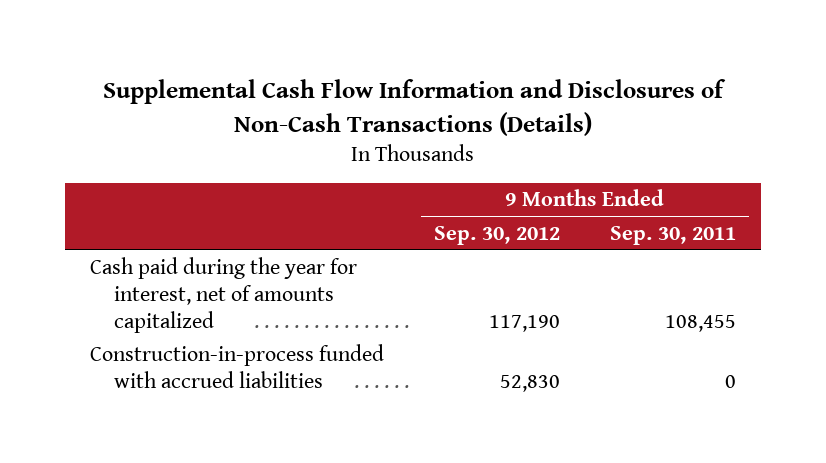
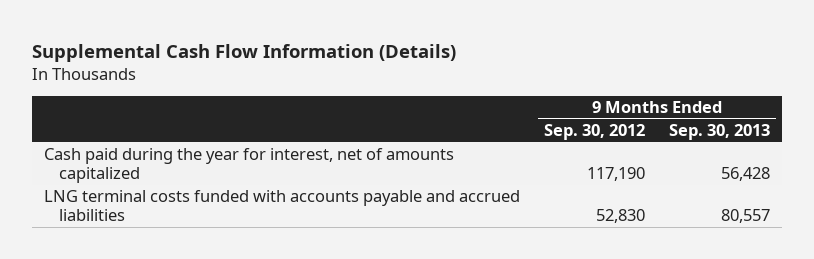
[102,79,726,136] Supplemental Cash Flow Information and Disclosures of Non-Cash Transactions (Details) -> [32,43,457,62] Supplemental Cash Flow Information (Details)
[609,225,736,245] Sep. 30, 2011 -> none
none -> [668,124,770,141] Sep. 30, 2013
[89,344,384,389] Construction-in-process funded with accrued liabilities -> [44,190,521,222] LNG terminal costs funded with accounts payable and accrued liabilities

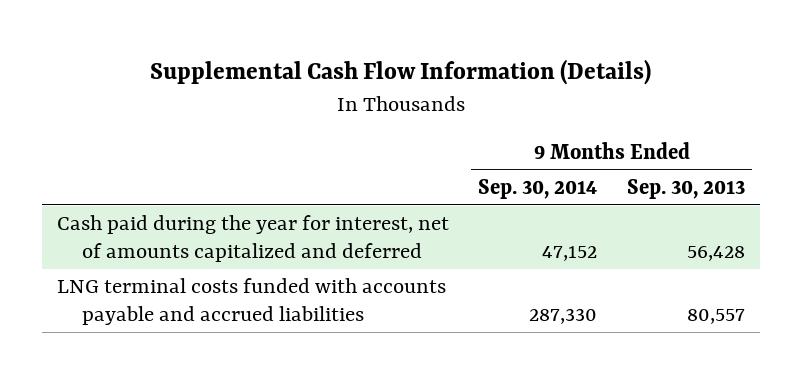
[543,124,645,141] Sep. 30, 2012 -> none
none -> [478,178,598,199] Sep. 30, 2014
[44,148,455,184] Cash paid during the year for interest, net of amounts capitalized -> [57,215,450,262] Cash paid during the year for interest, net of amounts capitalized and deferred

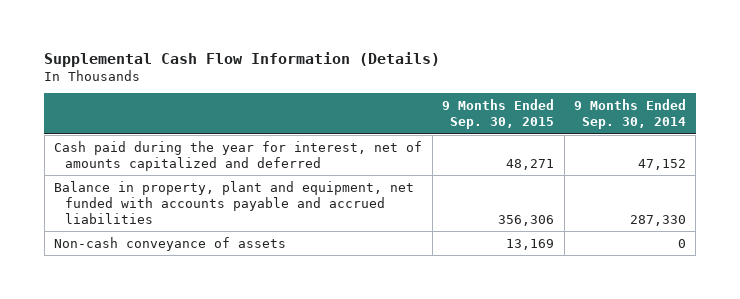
[626,178,745,199] Sep. 30, 2013 -> none
none -> [442,99,555,130] 9 Months Ended Sep. 30, 2015
[57,278,447,325] LNG terminal costs funded with accounts payable and accrued liabilities -> [54,180,415,224] Balance in property, plant and equipment, net funded with accounts payable and accrued liabilities
none -> [54,236,287,251] Non-cash conveyance of assets

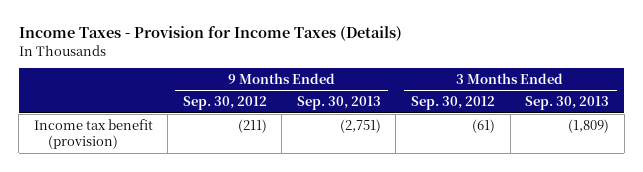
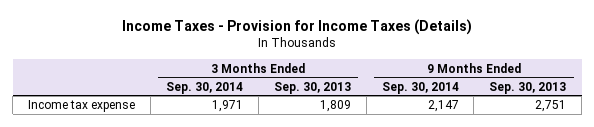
[182,96,267,111] Sep. 30, 2012 -> none
[411,96,496,111] Sep. 30, 2012 -> none
none -> [165,81,243,94] Sep. 30, 2014
none -> [381,81,459,94] Sep. 30, 2014
[33,118,153,150] Income tax benefit (provision) -> [27,100,135,113] Income tax expense
[339,118,381,133] (2,751) -> [535,100,567,113] 2,751
[568,118,610,133] (1,809) -> [319,100,351,113] 1,809

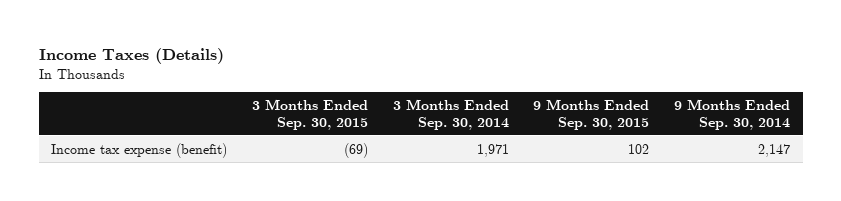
[122,19,473,36] Income Taxes - Provision for Income Taxes (Details) -> [38,48,224,65] Income Taxes (Details)
[273,81,351,94] Sep. 30, 2013 -> none
[489,81,567,94] Sep. 30, 2013 -> none
none -> [251,98,368,130] 3 Months Ended Sep. 30, 2015
none -> [533,98,650,130] 9 Months Ended Sep. 30, 2015
[27,100,135,113] Income tax expense -> [51,142,228,158] Income tax expense (benefit)

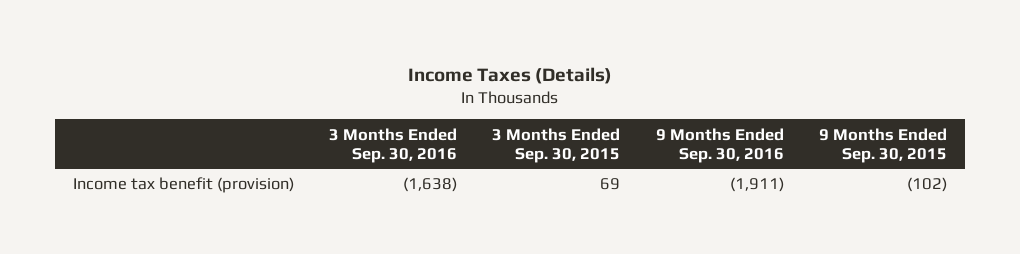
[392,98,509,130] 3 Months Ended Sep. 30, 2014 -> none
[674,98,791,130] 9 Months Ended Sep. 30, 2014 -> none
none -> [328,127,457,163] 3 Months Ended Sep. 30, 2016
none -> [655,127,784,163] 9 Months Ended Sep. 30, 2016
[51,142,228,158] Income tax expense (benefit) -> [72,177,294,194] Income tax benefit (provision)
[343,142,368,158] (69) -> [600,178,621,191] 69
[628,143,650,154] 102 -> [907,177,948,193] (102)

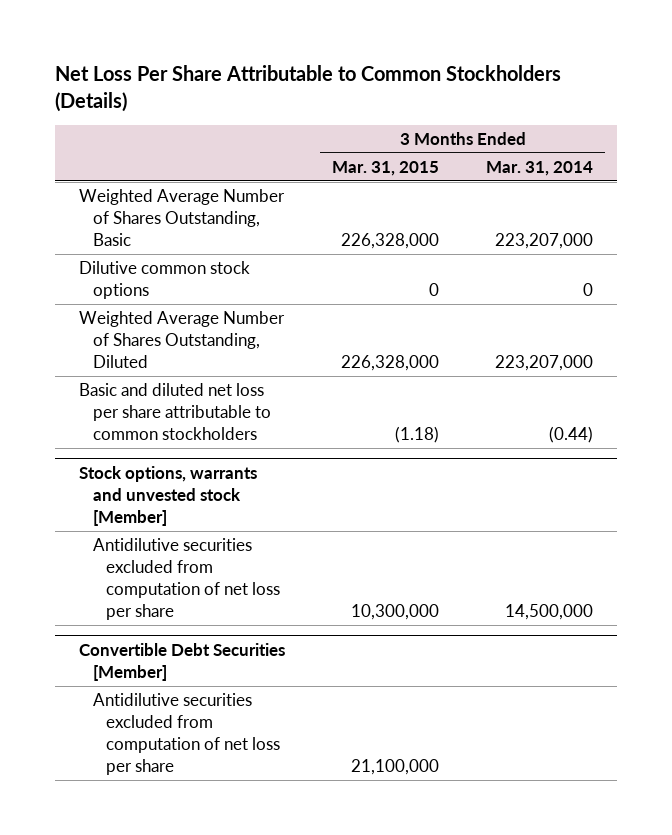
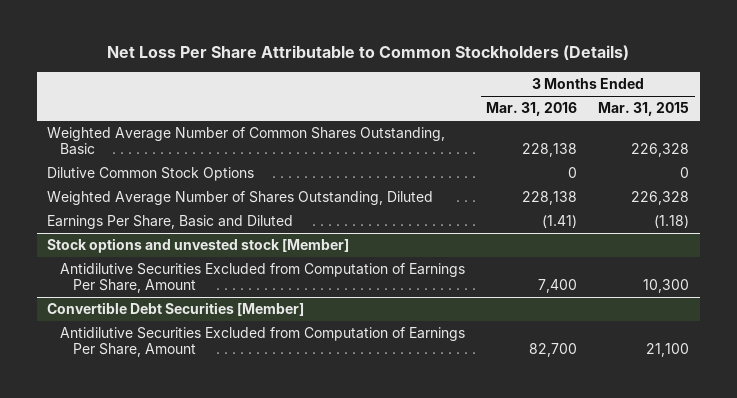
[486,160,594,176] Mar. 31, 2014 -> none
none -> [486,102,578,117] Mar. 31, 2016
[78,189,285,246] Weighted Average Number of Shares Outstanding, Basic -> [47,127,446,156] Weighted Average Number of Common Shares Outstanding, Basic
[340,232,439,249] 226,328,000 -> [631,143,690,158] 226,328
[78,261,250,300] Dilutive common stock options -> [47,167,255,182] Dilutive Common Stock Options
[340,354,439,371] 226,328,000 -> [631,191,690,206] 226,328
[78,383,271,440] Basic and diluted net loss per share attributable to common stockholders -> [47,215,294,230] Earnings Per Share, Basic and Diluted
[78,466,257,526] Stock options, warrants and unvested stock [Member] -> [47,238,350,254] Stock options and unvested stock [Member]
[92,538,281,620] Antidilutive securities excluded from computation of net loss per share -> [60,263,466,294] Antidilutive Securities Excluded from Computation of Earnings Per Share, Amount
[350,603,439,620] 10,300,000 -> [643,279,690,294] 10,300
[92,693,281,775] Antidilutive securities excluded from computation of net loss per share -> [60,327,466,358] Antidilutive Securities Excluded from Computation of Earnings Per Share, Amount
[350,758,439,775] 21,100,000 -> [646,343,690,358] 21,100

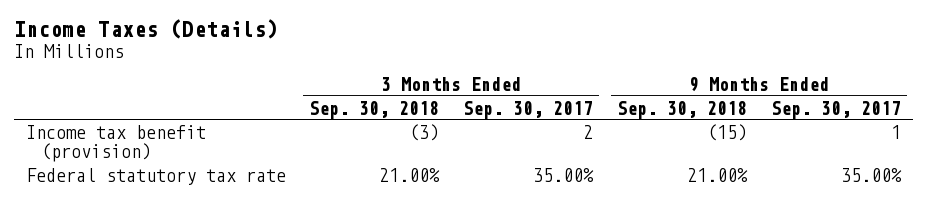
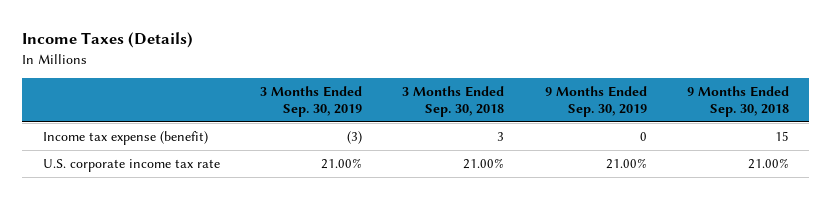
[463,100,594,119] Sep. 30, 2017 -> none
[770,100,901,119] Sep. 30, 2017 -> none
none -> [259,86,362,117] 3 Months Ended Sep. 30, 2019
none -> [544,86,647,117] 9 Months Ended Sep. 30, 2019
[25,124,206,162] Income tax benefit (provision) -> [42,131,208,146] Income tax expense (benefit)
[409,123,440,141] (3) -> [497,132,505,142] 3
[707,123,748,141] (15) -> [775,131,790,142] 15
[25,167,286,185] Federal statutory tax rate -> [42,159,220,173] U.S. corporate income tax rate

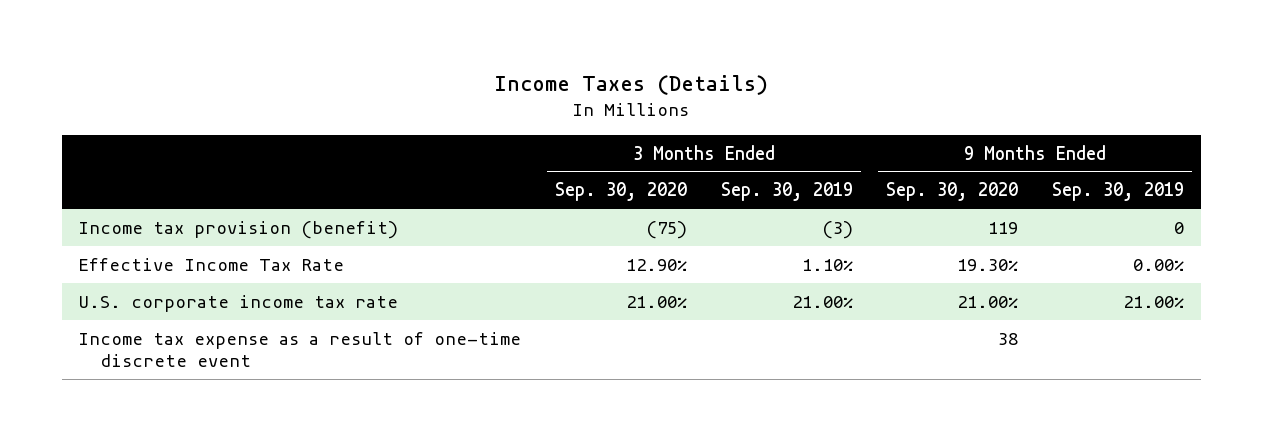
[402,86,505,117] 3 Months Ended Sep. 30, 2018 -> none
[687,86,790,117] 9 Months Ended Sep. 30, 2018 -> none
none -> [555,182,688,202] Sep. 30, 2020
none -> [886,182,1019,202] Sep. 30, 2020
[42,131,208,146] Income tax expense (benefit) -> [78,220,399,239] Income tax provision (benefit)
none -> [78,257,345,271] Effective Income Tax Rate
none -> [78,331,522,367] Income tax expense as a result of one-time discrete event

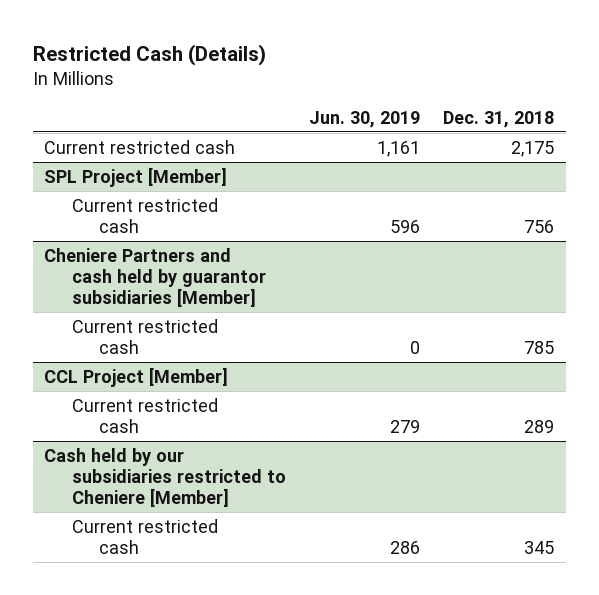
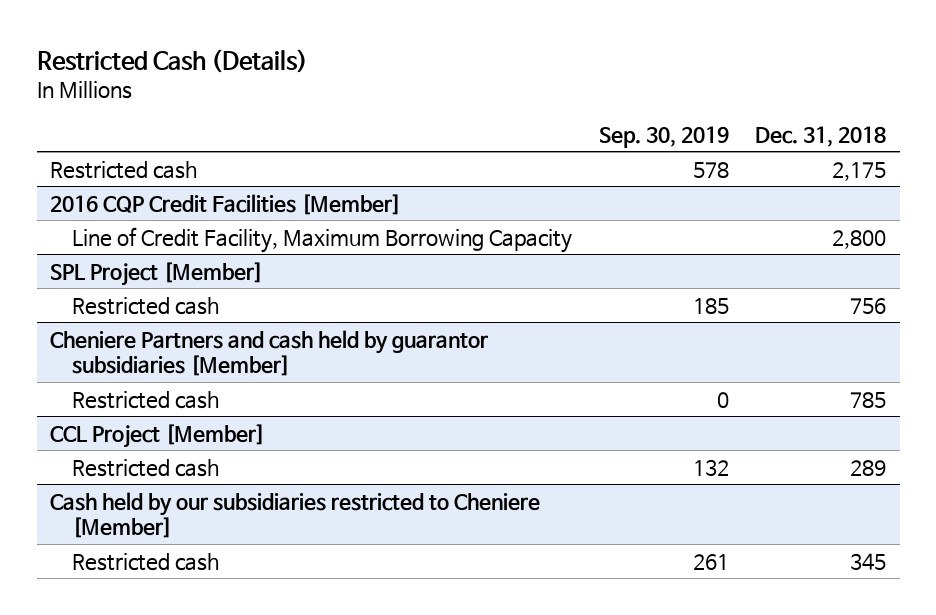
[309,110,421,128] Jun. 30, 2019 -> none
none -> [598,125,729,148] Sep. 30, 2019
[44,139,236,154] Current restricted cash -> [50,160,198,179] Restricted cash
none -> [50,193,402,215] 2016 CQP Credit Facilities [Member]
none -> [71,226,572,253] Line of Credit Facility, Maximum Borrowing Capacity
[71,197,218,233] Current restricted cash -> [71,296,219,315] Restricted cash
[71,318,218,354] Current restricted cash -> [71,390,219,409] Restricted cash
[71,397,218,433] Current restricted cash -> [71,458,219,477] Restricted cash
[71,518,218,554] Current restricted cash -> [71,552,219,571] Restricted cash

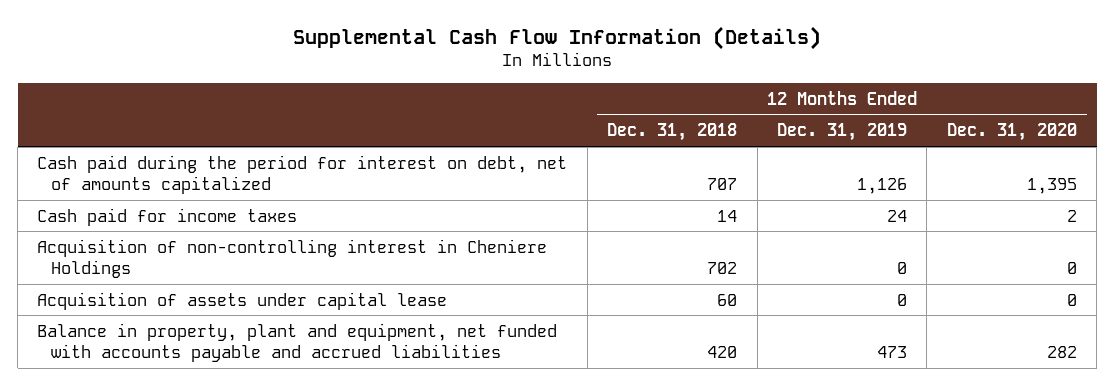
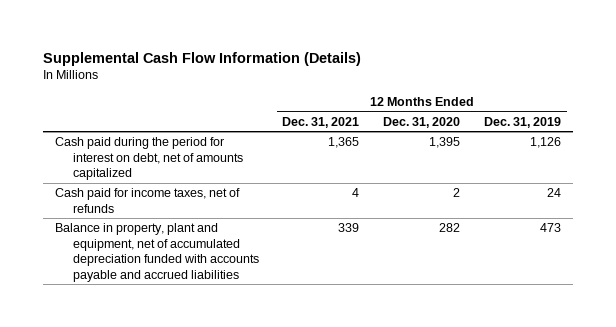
[607,123,738,142] Dec. 31, 2018 -> none
none -> [282,116,360,128] Dec. 31, 2021
[37,238,548,279] Acquisition of non-controlling interest in Cheniere Holdings -> none
[37,291,448,310] Acquisition of assets under capital lease -> none
[37,207,298,226] Cash paid for income taxes -> [55,188,241,213] Cash paid for income taxes, net of refunds
[37,322,558,363] Balance in property, plant and equipment, net funded with accounts payable and accrued liabilities -> [55,223,259,282] Balance in property, plant and equipment, net of accumulated depreciation funded with accounts payable and accrued liabilities

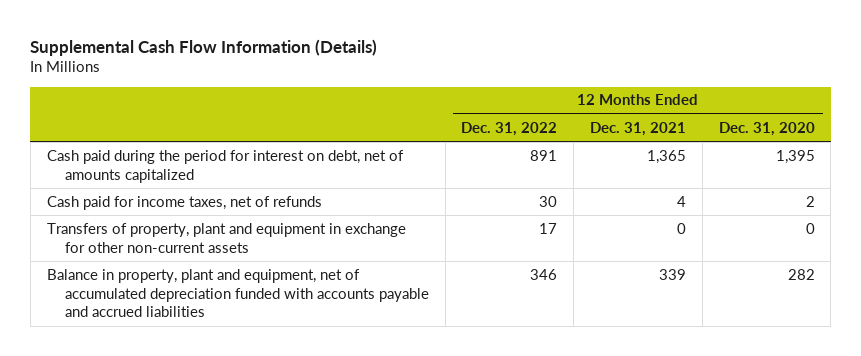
[483,116,561,128] Dec. 31, 2019 -> none
none -> [461,121,558,136] Dec. 31, 2022
none -> [46,222,406,253] Transfers of property, plant and equipment in exchange for other non-current assets

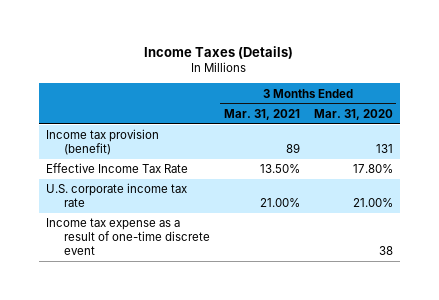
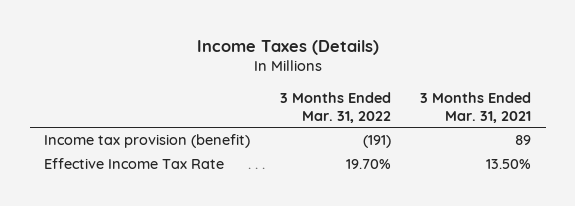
[313,108,393,120] Mar. 31, 2020 -> none
none -> [279,91,391,123] 3 Months Ended Mar. 31, 2022
[45,183,187,208] U.S. corporate income tax rate -> none
[45,218,210,256] Income tax expense as a result of one-time discrete event -> none

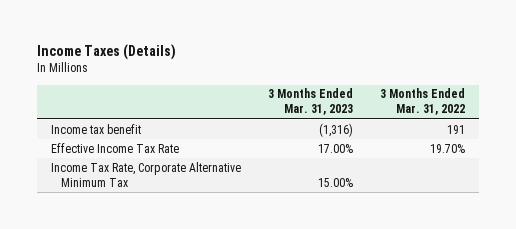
[419,91,531,123] 3 Months Ended Mar. 31, 2021 -> none
none -> [267,88,353,116] 3 Months Ended Mar. 31, 2023
[44,133,251,148] Income tax provision (benefit) -> [50,123,141,134] Income tax benefit
[362,134,391,148] (191) -> [447,124,466,134] 191
none -> [50,161,241,187] Income Tax Rate, Corporate Alternative Minimum Tax

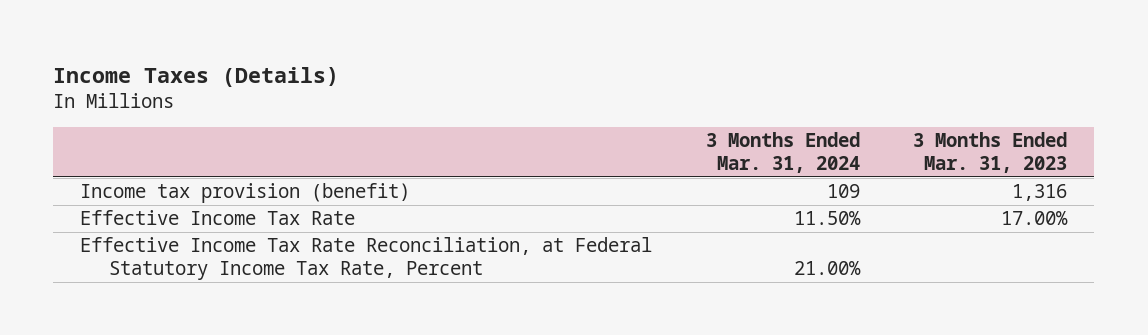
[380,88,466,116] 3 Months Ended Mar. 31, 2022 -> none
none -> [705,132,860,173] 3 Months Ended Mar. 31, 2024
[50,123,141,134] Income tax benefit -> [80,183,411,204] Income tax provision (benefit)
[318,122,353,137] (1,316) -> [1012,184,1068,202] 1,316
[50,161,241,187] Income Tax Rate, Corporate Alternative Minimum Tax -> none
none -> [80,237,653,281] Effective Income Tax Rate Reconciliation, at Federal Statutory Income Tax Rate, Percent

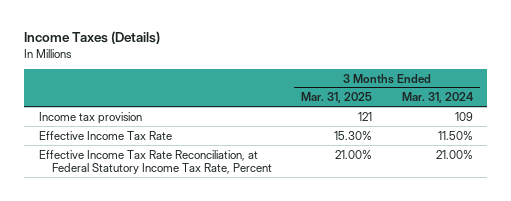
[913,132,1068,173] 3 Months Ended Mar. 31, 2023 -> none
none -> [301,92,373,104] Mar. 31, 2025
[80,183,411,204] Income tax provision (benefit) -> [38,111,142,124] Income tax provision

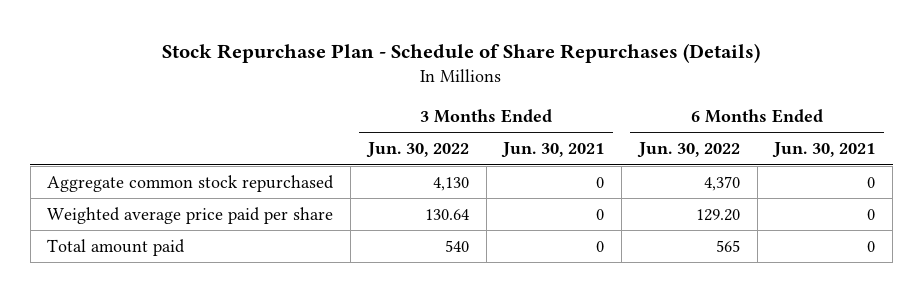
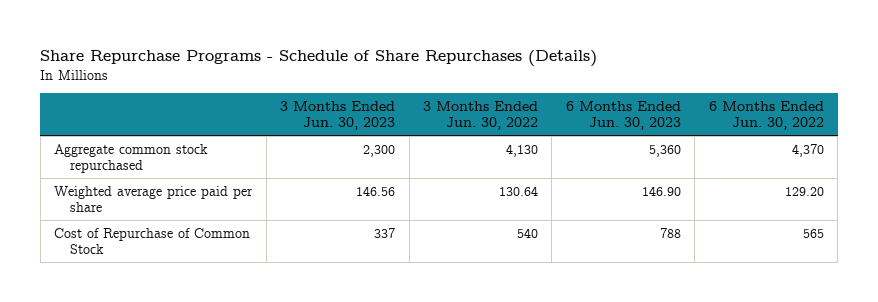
[162,42,761,63] Stock Repurchase Plan - Schedule of Share Repurchases (Details) -> [40,50,598,68] Share Repurchase Programs - Schedule of Share Repurchases (Details)
[501,142,605,159] Jun. 30, 2021 -> none
[772,142,876,159] Jun. 30, 2021 -> none
none -> [280,100,396,130] 3 Months Ended Jun. 30, 2023
none -> [565,100,681,130] 6 Months Ended Jun. 30, 2023
[47,239,186,257] Total amount paid -> [54,227,251,254] Cost of Repurchase of Common Stock

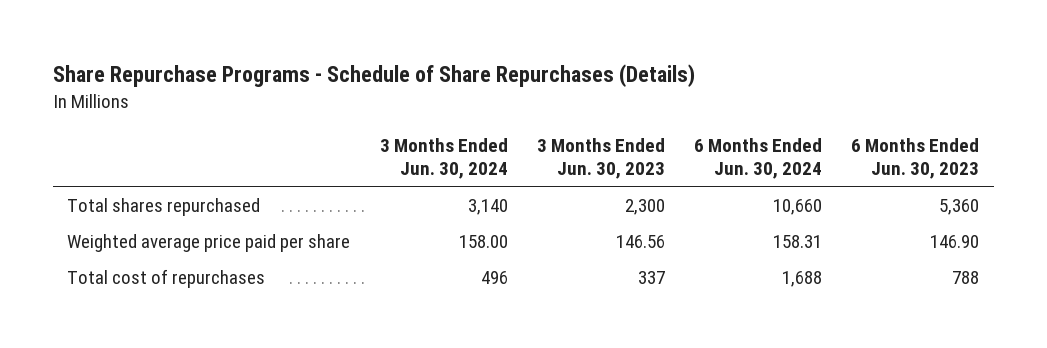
[422,100,538,130] 3 Months Ended Jun. 30, 2022 -> none
[708,100,824,130] 6 Months Ended Jun. 30, 2022 -> none
none -> [379,138,508,180] 3 Months Ended Jun. 30, 2024
none -> [694,138,823,180] 6 Months Ended Jun. 30, 2024
[54,143,209,173] Aggregate common stock repurchased -> [67,197,261,216] Total shares repurchased
[54,227,251,254] Cost of Repurchase of Common Stock -> [67,268,266,288] Total cost of repurchases

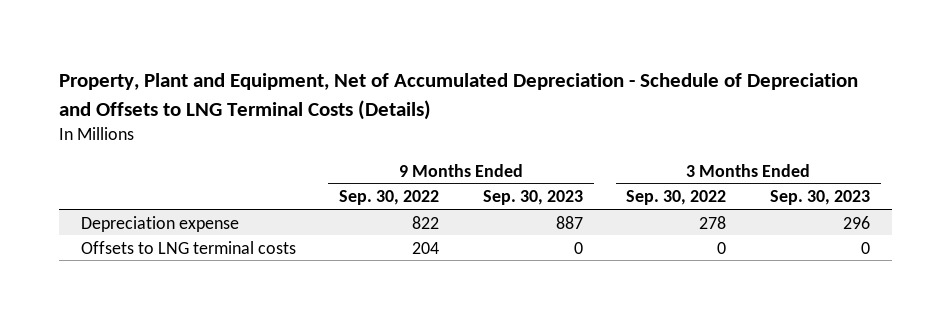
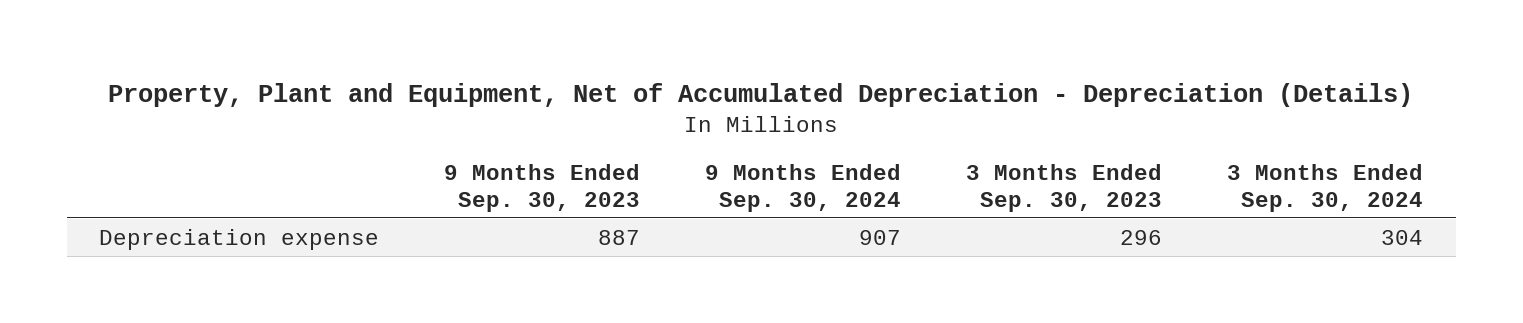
[59,73,859,120] Property, Plant and Equipment, Net of Accumulated Depreciation - Schedule of Depreciation and Offsets to LNG Terminal Costs (Details) -> [108,82,1414,107] Property, Plant and Equipment, Net of Accumulated Depreciation - Depreciation (Details)
[339,190,440,206] Sep. 30, 2022 -> none
[626,190,727,206] Sep. 30, 2022 -> none
none -> [705,163,902,212] 9 Months Ended Sep. 30, 2024
none -> [1227,163,1424,212] 3 Months Ended Sep. 30, 2024
[80,240,296,254] Offsets to LNG terminal costs -> none

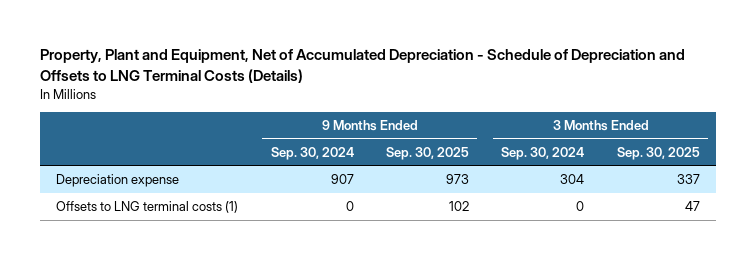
[108,82,1414,107] Property, Plant and Equipment, Net of Accumulated Depreciation - Depreciation (Details) -> [39,49,685,83] Property, Plant and Equipment, Net of Accumulated Depreciation - Schedule of Depreciation and Offsets to LNG Terminal Costs (Details)
[444,163,641,212] 9 Months Ended Sep. 30, 2023 -> none
[966,163,1163,212] 3 Months Ended Sep. 30, 2023 -> none
none -> [385,146,469,160] Sep. 30, 2025
none -> [616,146,700,160] Sep. 30, 2025
none -> [56,201,239,214] Offsets to LNG terminal costs (1)

